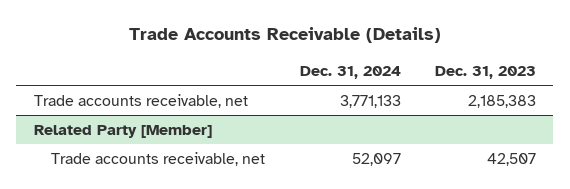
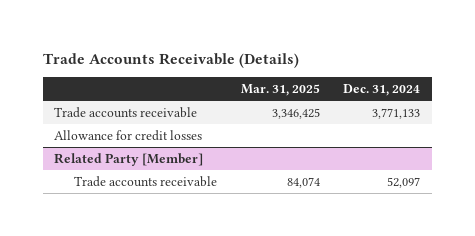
[434,65,536,79] Dec. 31, 2023 -> none
none -> [240,84,320,97] Mar. 31, 2025
[33,93,248,108] Trade accounts receivable, net -> [54,107,198,119] Trade accounts receivable
none -> [54,130,203,142] Allowance for credit losses
[51,151,266,166] Trade accounts receivable, net -> [73,176,217,188] Trade accounts receivable

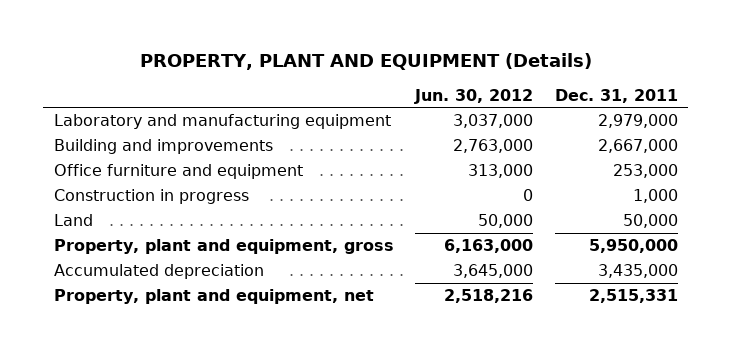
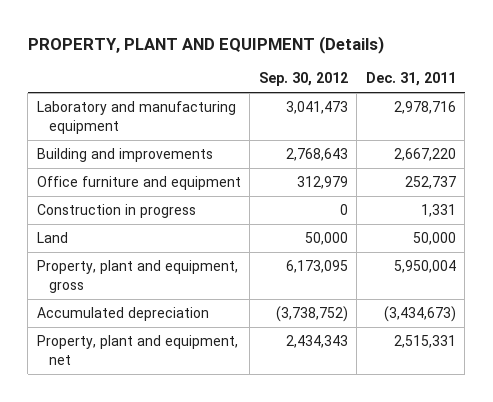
[414,88,534,104] Jun. 30, 2012 -> none
none -> [258,72,348,87] Sep. 30, 2012
[597,114,678,129] 2,979,000 -> [393,101,456,115] 2,978,716
[597,139,678,154] 2,667,000 -> [393,148,456,162] 2,667,220
[612,164,678,179] 253,000 -> [404,176,456,190] 252,737
[632,189,678,204] 1,000 -> [420,204,456,218] 1,331
[588,239,678,254] 5,950,000 -> [393,260,456,274] 5,950,004
[597,264,678,279] 3,435,000 -> [383,306,456,323] (3,434,673)

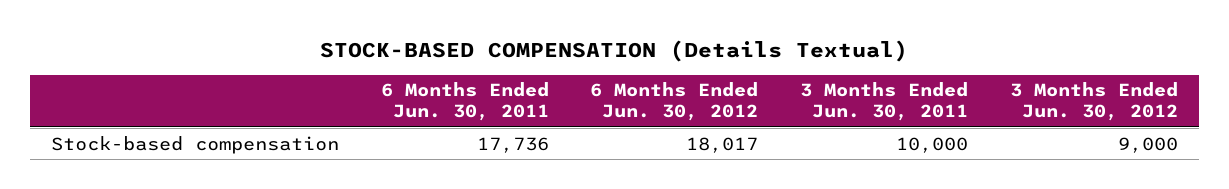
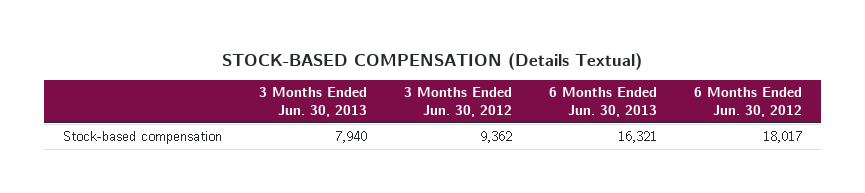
[380,82,549,122] 6 Months Ended Jun. 30, 2011 -> none
[800,82,969,122] 3 Months Ended Jun. 30, 2011 -> none
none -> [258,87,367,118] 3 Months Ended Jun. 30, 2013
none -> [548,87,657,118] 6 Months Ended Jun. 30, 2013
[1117,136,1178,153] 9,000 -> [479,131,512,144] 9,362

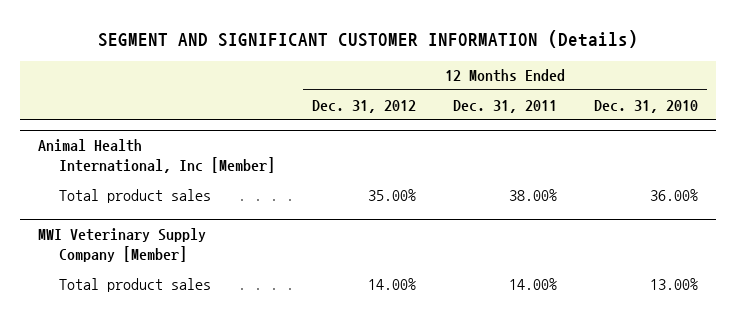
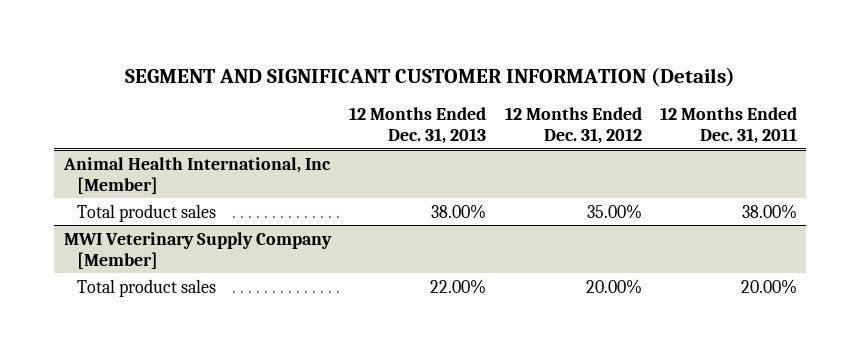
[593,99,698,113] Dec. 31, 2010 -> none
none -> [349,107,487,145] 12 Months Ended Dec. 31, 2013
[367,277,416,290] 14.00% -> [585,278,642,294] 20.00%
[508,277,557,290] 14.00% -> [740,278,797,294] 20.00%

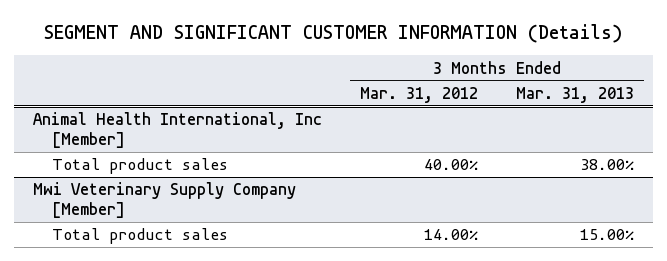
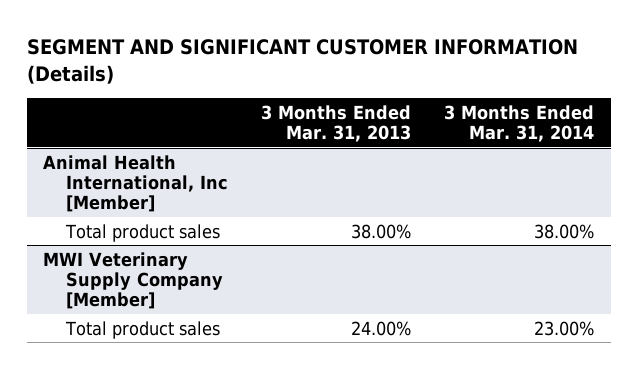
[359,86,478,103] Mar. 31, 2012 -> none
none -> [444,104,595,143] 3 Months Ended Mar. 31, 2014
[32,182,296,219] Mwi Veterinary Supply Company [Member] -> [43,251,223,310] MWI Veterinary Supply Company [Member]
[580,229,635,241] 15.00% -> [350,320,411,336] 24.00%

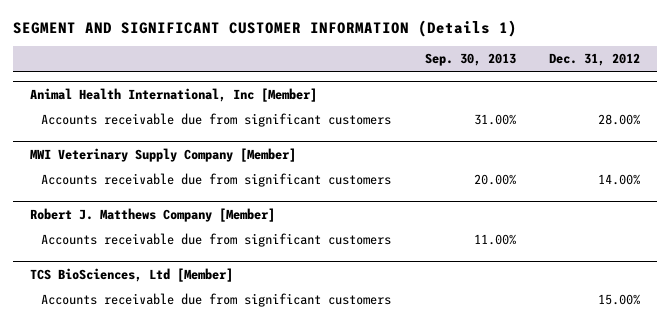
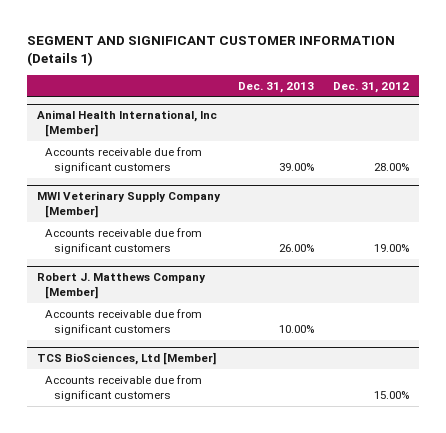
[424,53,516,67] Sep. 30, 2013 -> none
none -> [238,81,315,93] Dec. 31, 2013
[598,174,641,186] 14.00% -> [374,243,410,252] 19.00%

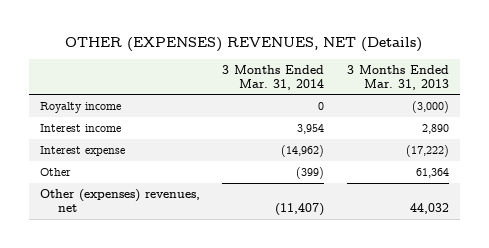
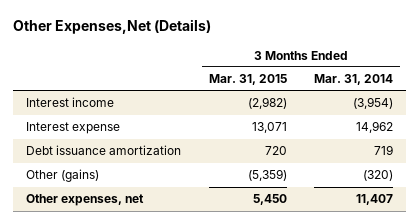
[65,36,423,52] OTHER (EXPENSES) REVENUES, NET (Details) -> [12,19,211,35] Other Expenses,Net (Details)
[346,64,449,90] 3 Months Ended Mar. 31, 2013 -> none
none -> [208,74,287,86] Mar. 31, 2015
[39,101,121,113] Royalty income -> none
[297,123,325,134] 3,954 -> [352,97,393,110] (3,954)
[281,144,325,157] (14,962) -> [355,121,393,134] 14,962
none -> [26,145,182,156] Debt issuance amortization
[39,167,71,176] Other -> [26,169,100,183] Other (gains)
[296,166,325,179] (399) -> [362,170,393,182] (320)
[39,188,200,213] Other (expenses) revenues, net -> [26,194,145,207] Other expenses, net
[275,203,325,217] (11,407) -> [355,194,393,206] 11,407

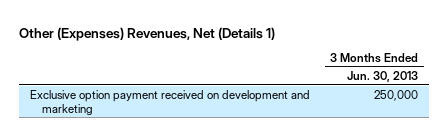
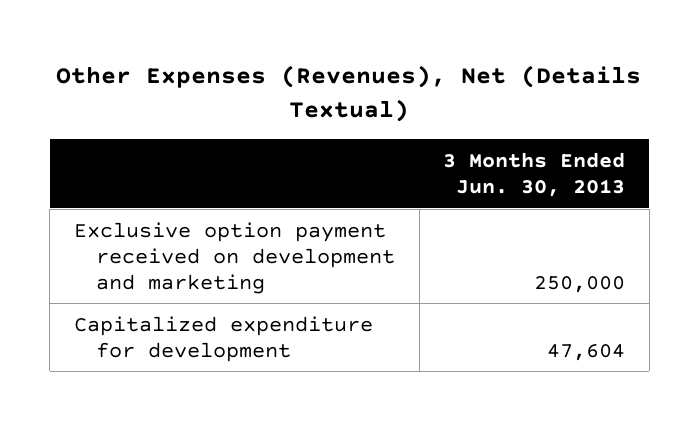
[19,26,276,41] Other (Expenses) Revenues, Net (Details 1) -> [56,65,642,123] Other Expenses (Revenues), Net (Details Textual)
none -> [73,315,373,362] Capitalized expenditure for development

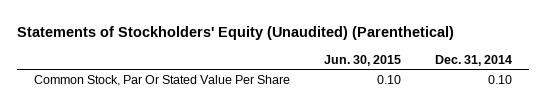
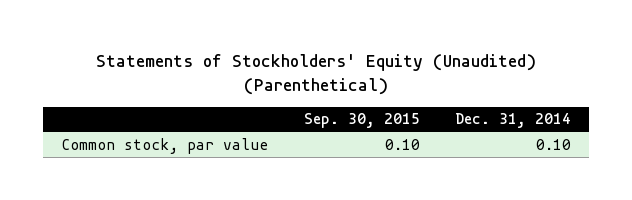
[323,54,401,66] Jun. 30, 2015 -> none
none -> [303,113,420,129] Sep. 30, 2015
[33,75,290,87] Common Stock, Par Or Stated Value Per Share -> [61,137,269,154] Common stock, par value

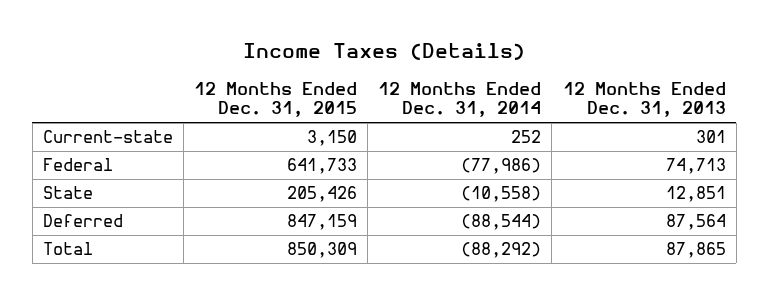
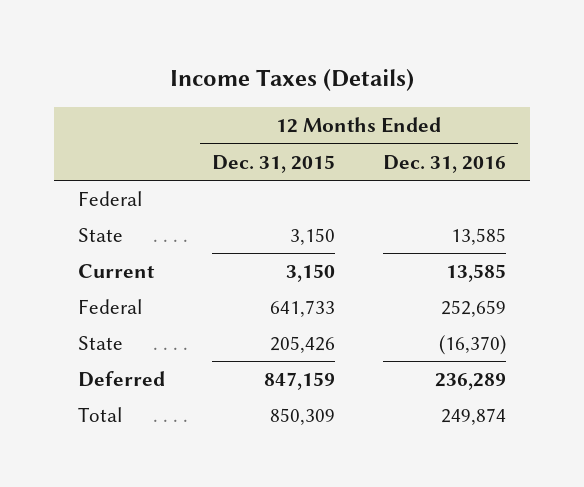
[378,81,542,118] 12 Months Ended Dec. 31, 2014 -> none
[562,81,726,118] 12 Months Ended Dec. 31, 2013 -> none
none -> [382,154,506,173] Dec. 31, 2016
none -> [77,190,142,206] Federal
none -> [77,227,123,242] State
[42,130,173,144] Current-state -> [77,263,155,278] Current

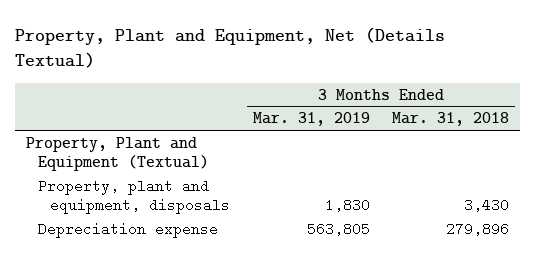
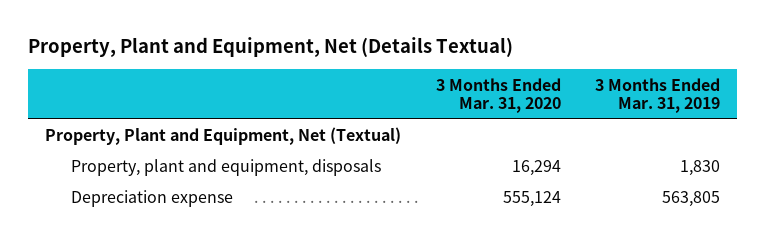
[391,112,509,127] Mar. 31, 2018 -> none
none -> [435,77,561,114] 3 Months Ended Mar. 31, 2020
[26,136,210,171] Property, Plant and Equipment (Textual) -> [45,127,402,146] Property, Plant and Equipment, Net (Textual)

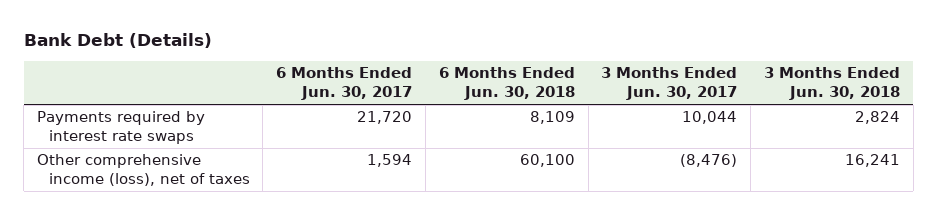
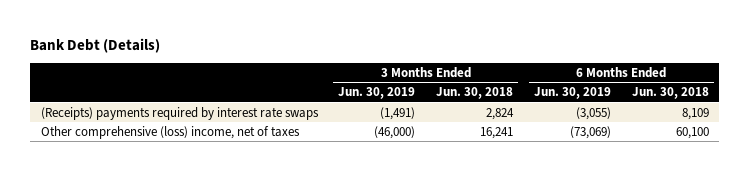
[276,67,413,101] 6 Months Ended Jun. 30, 2017 -> none
[601,67,738,101] 3 Months Ended Jun. 30, 2017 -> none
none -> [338,87,416,100] Jun. 30, 2019
none -> [533,87,611,100] Jun. 30, 2019
[36,111,205,145] Payments required by interest rate swaps -> [40,106,319,120] (Receipts) payments required by interest rate swaps
[36,154,250,187] Other comprehensive income (loss), net of taxes -> [40,125,300,139] Other comprehensive (loss) income, net of taxes

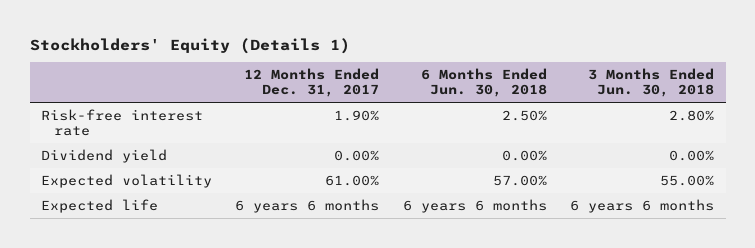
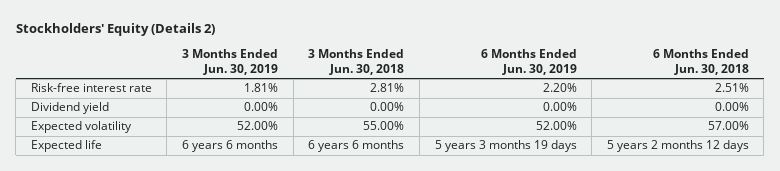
[29,37,350,54] Stockholders' Equity (Details 1) -> [15,23,215,37] Stockholders' Equity (Details 2)
[244,68,380,98] 12 Months Ended Dec. 31, 2017 -> none
none -> [182,49,279,75] 3 Months Ended Jun. 30, 2019
none -> [480,49,577,75] 6 Months Ended Jun. 30, 2019
[501,109,547,121] 2.50% -> [714,83,749,93] 2.51%
[668,109,714,121] 2.80% -> [370,83,405,93] 2.81%
[402,198,547,213] 6 years 6 months -> [606,140,749,153] 5 years 2 months 12 days

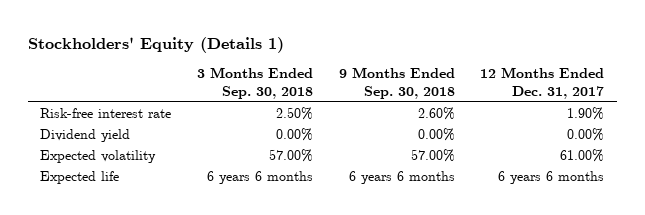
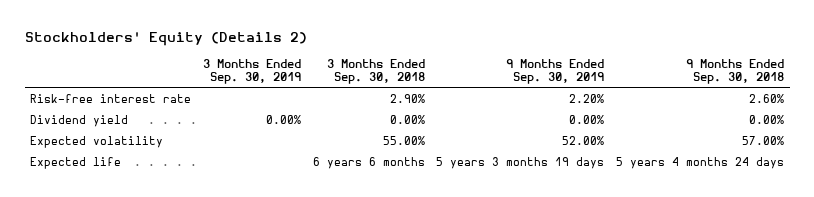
[27,37,284,54] Stockholders' Equity (Details 1) -> [24,31,307,46] Stockholders' Equity (Details 2)
[480,67,605,99] 12 Months Ended Dec. 31, 2017 -> none
none -> [203,58,302,85] 3 Months Ended Sep. 30, 2019
none -> [506,58,605,85] 9 Months Ended Sep. 30, 2019
[276,107,314,121] 2.50% -> [389,93,425,103] 2.90%
[269,149,314,163] 57.00% -> [382,135,425,145] 55.00%
[348,171,455,185] 6 years 6 months -> [616,156,785,169] 5 years 4 months 24 days

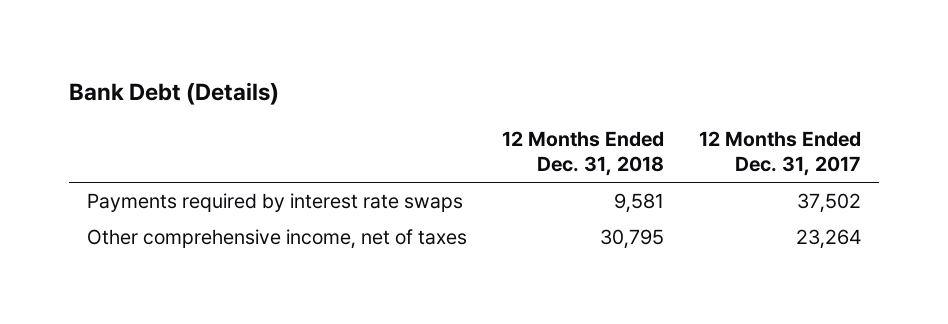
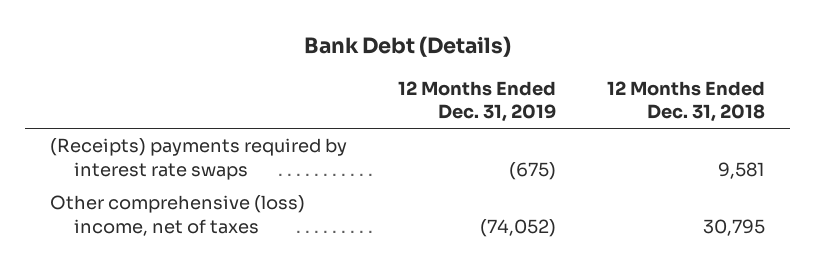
[699,130,862,177] 12 Months Ended Dec. 31, 2017 -> none
none -> [398,80,557,123] 12 Months Ended Dec. 31, 2019
[86,193,463,213] Payments required by interest rate swaps -> [50,138,348,181] (Receipts) payments required by interest rate swaps
[86,229,467,250] Other comprehensive income, net of taxes -> [50,195,306,237] Other comprehensive (loss) income, net of taxes

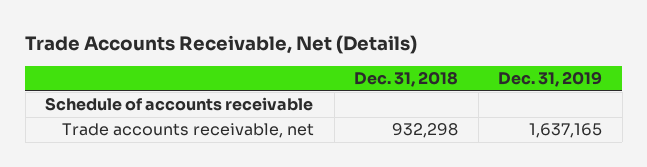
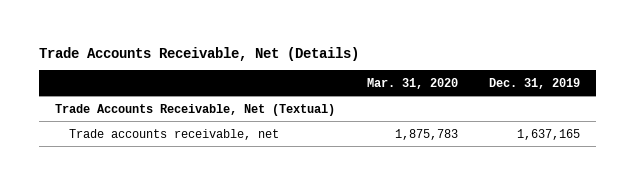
[354,71,459,88] Dec. 31, 2018 -> none
none -> [366,77,458,89] Mar. 31, 2020
[45,97,314,112] Schedule of accounts receivable -> [54,103,335,116] Trade Accounts Receivable, Net (Textual)

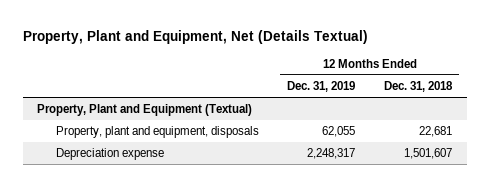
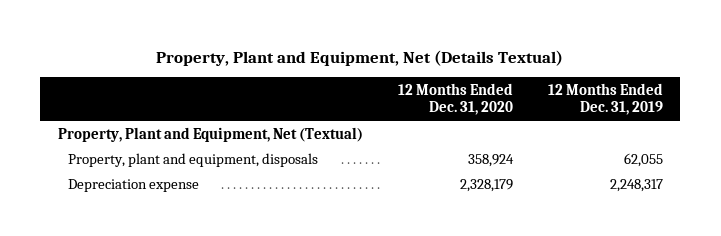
[384,81,454,93] Dec. 31, 2018 -> none
none -> [397,82,513,116] 12 Months Ended Dec. 31, 2020
[37,104,253,117] Property, Plant and Equipment (Textual) -> [57,126,363,142] Property, Plant and Equipment, Net (Textual)

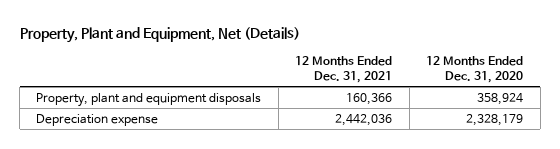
[156,49,564,66] Property, Plant and Equipment, Net (Details Textual) -> [19,27,300,44] Property, Plant and Equipment, Net (Details)
[547,82,663,116] 12 Months Ended Dec. 31, 2019 -> none
none -> [295,56,393,84] 12 Months Ended Dec. 31, 2021
[57,126,363,142] Property, Plant and Equipment, Net (Textual) -> none
[67,152,318,167] Property, plant and equipment, disposals -> [36,92,262,107] Property, plant and equipment disposals

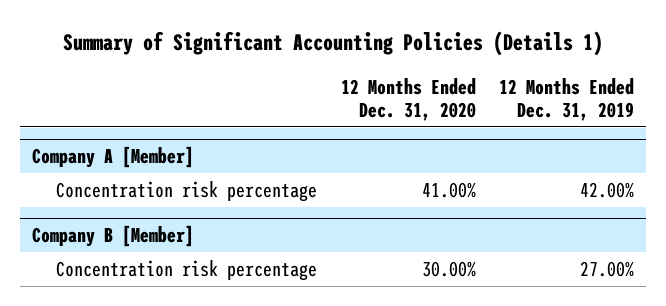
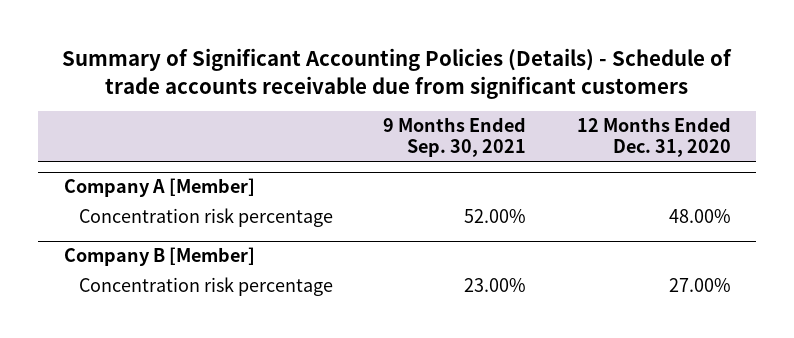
[62,31,603,57] Summary of Significant Accounting Policies (Details 1) -> [62,48,733,99] Summary of Significant Accounting Policies (Details) - Schedule of trade accounts receivable due from significant customers
[499,78,635,121] 12 Months Ended Dec. 31, 2019 -> none
none -> [383,117,527,158] 9 Months Ended Sep. 30, 2021
[421,181,476,198] 41.00% -> [668,209,731,224] 48.00%
[421,260,476,277] 30.00% -> [668,278,731,293] 27.00%

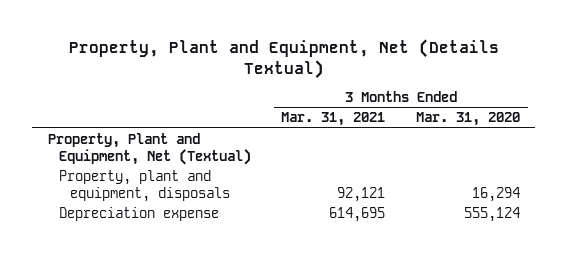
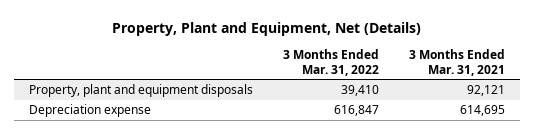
[68,38,499,79] Property, Plant and Equipment, Net (Details Textual) -> [112,21,422,36] Property, Plant and Equipment, Net (Details)
[416,112,521,127] Mar. 31, 2020 -> none
none -> [283,49,380,76] 3 Months Ended Mar. 31, 2022
[47,132,251,165] Property, Plant and Equipment, Net (Textual) -> none
[58,169,230,202] Property, plant and equipment, disposals -> [29,84,254,98] Property, plant and equipment disposals

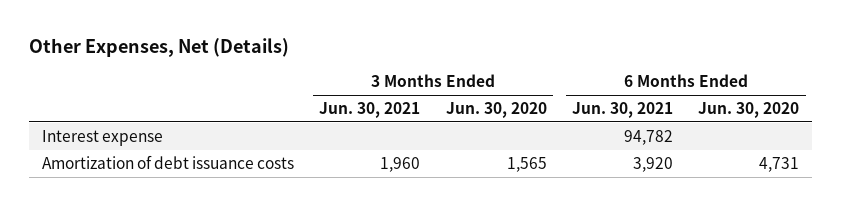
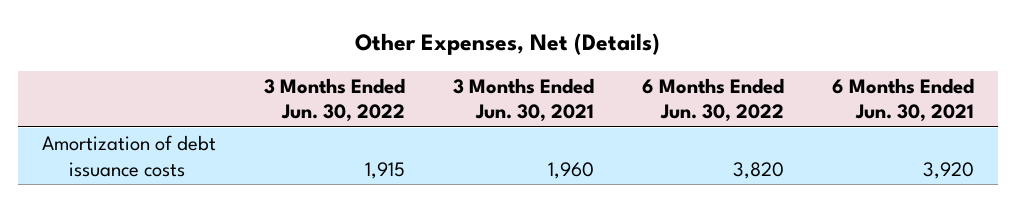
[445,102,547,119] Jun. 30, 2020 -> none
[698,102,800,119] Jun. 30, 2020 -> none
none -> [264,77,406,123] 3 Months Ended Jun. 30, 2022
none -> [642,77,785,123] 6 Months Ended Jun. 30, 2022
[41,130,163,147] Interest expense -> none

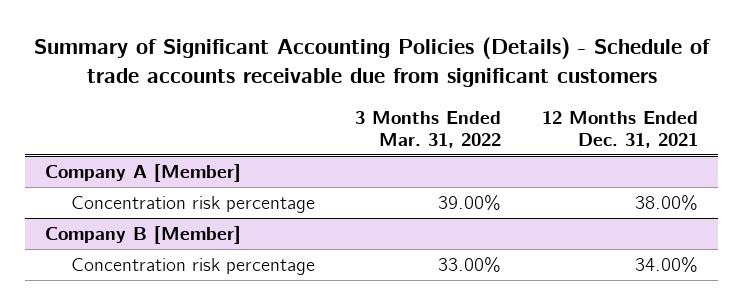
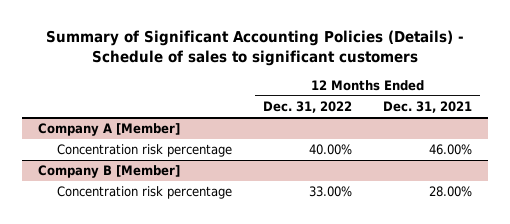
[33,37,711,88] Summary of Significant Accounting Policies (Details) - Schedule of trade accounts receivable due from significant customers -> [46,30,465,66] Summary of Significant Accounting Policies (Details) - Schedule of sales to significant customers
[355,111,502,148] 3 Months Ended Mar. 31, 2022 -> none
none -> [262,101,352,114] Dec. 31, 2022
[635,194,699,211] 38.00% -> [429,144,473,156] 46.00%
[635,256,699,273] 34.00% -> [429,186,473,198] 28.00%

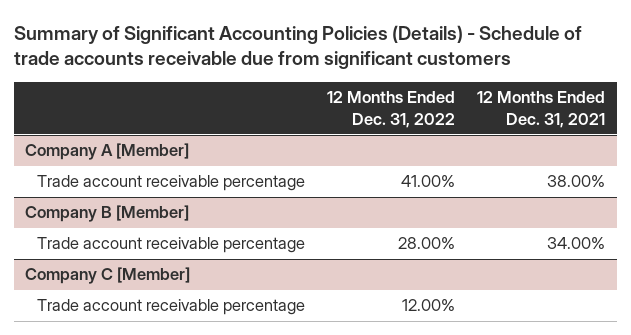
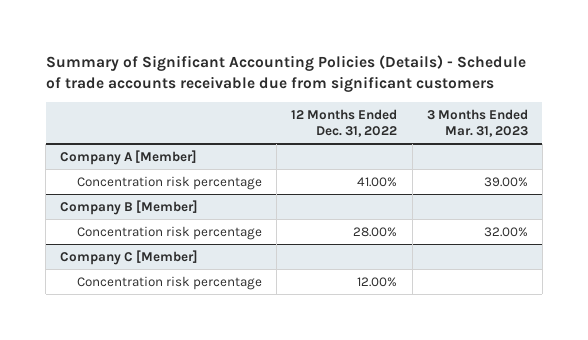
[477,91,606,128] 12 Months Ended Dec. 31, 2021 -> none
none -> [426,108,528,137] 3 Months Ended Mar. 31, 2023
[37,175,306,192] Trade account receivable percentage -> none
none -> [77,175,263,190] Concentration risk percentage
[37,237,306,254] Trade account receivable percentage -> none
none -> [77,225,263,240] Concentration risk percentage
[37,299,306,316] Trade account receivable percentage -> none
none -> [77,275,263,290] Concentration risk percentage

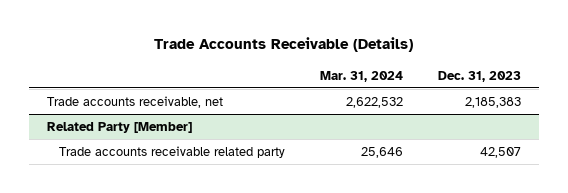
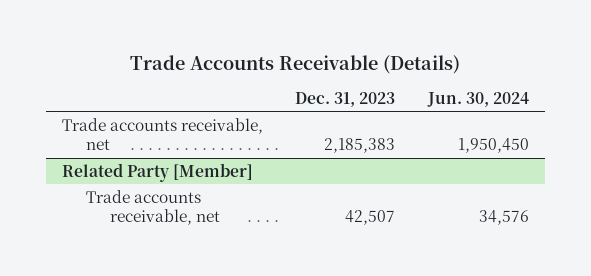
[320,70,404,82] Mar. 31, 2024 -> none
none -> [427,92,530,108] Jun. 30, 2024
[59,146,286,159] Trade accounts receivable related party -> [85,189,220,226] Trade accounts receivable, net

